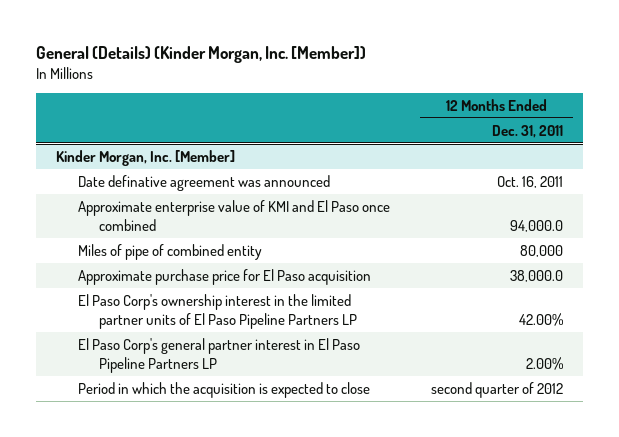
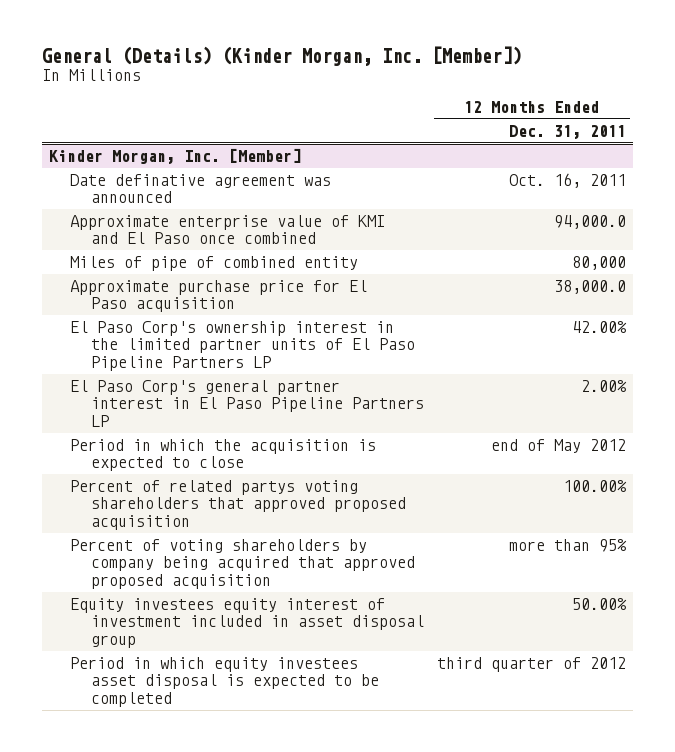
[430,381,563,398] second quarter of 2012 -> [491,439,627,454] end of May 2012
none -> [69,480,406,530] Percent of related partys voting shareholders that approved proposed acquisition
none -> [69,539,415,589] Percent of voting shareholders by company being acquired that approved proposed acquisition
none -> [69,598,424,648] Equity investees equity interest of investment included in asset disposal group
none -> [69,657,379,707] Period in which equity investees asset disposal is expected to be completed

